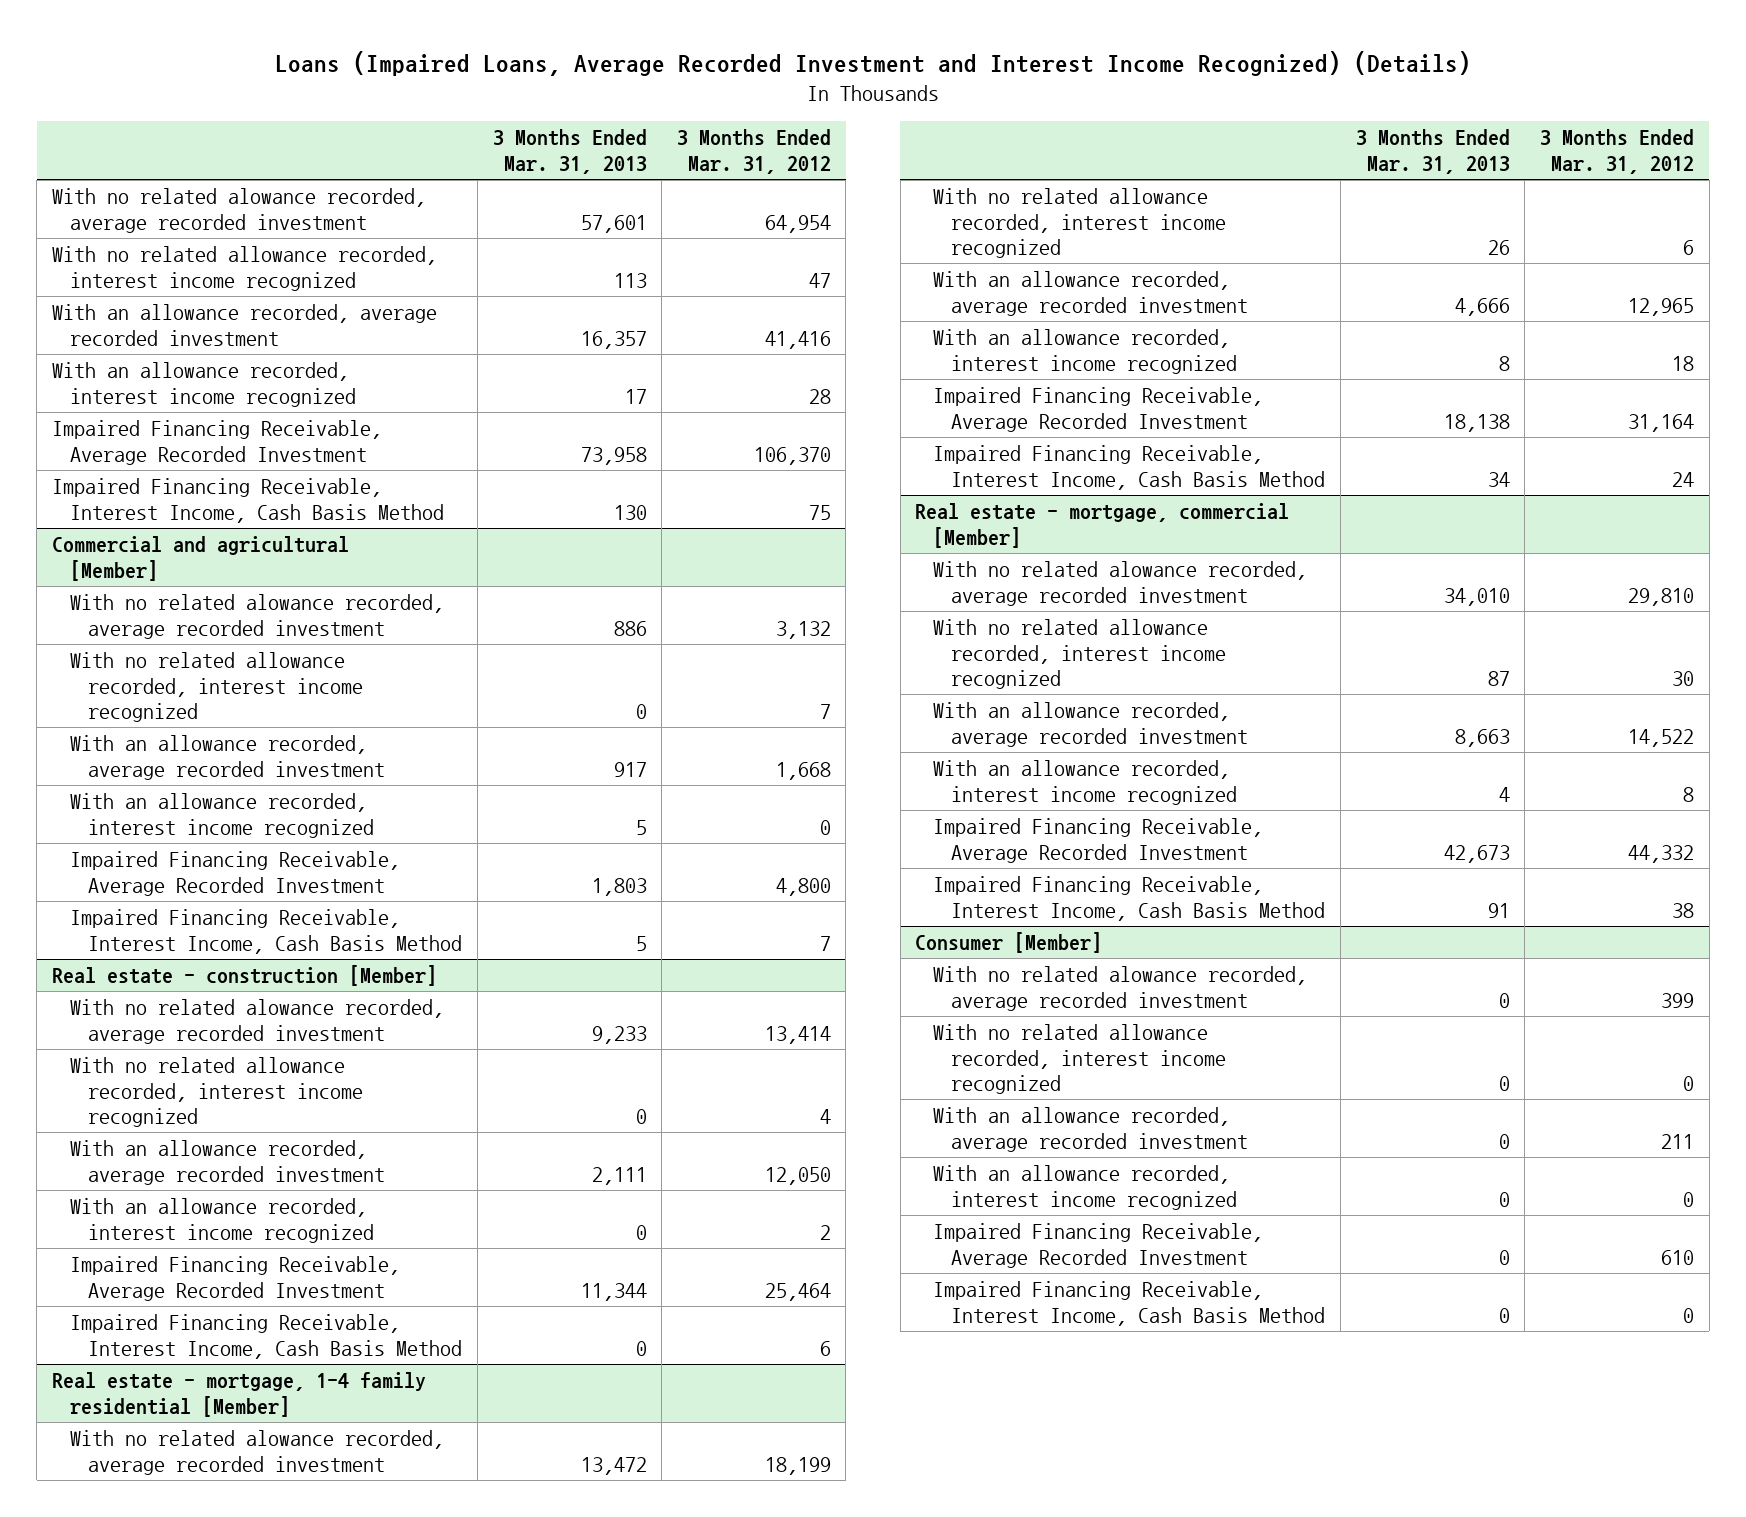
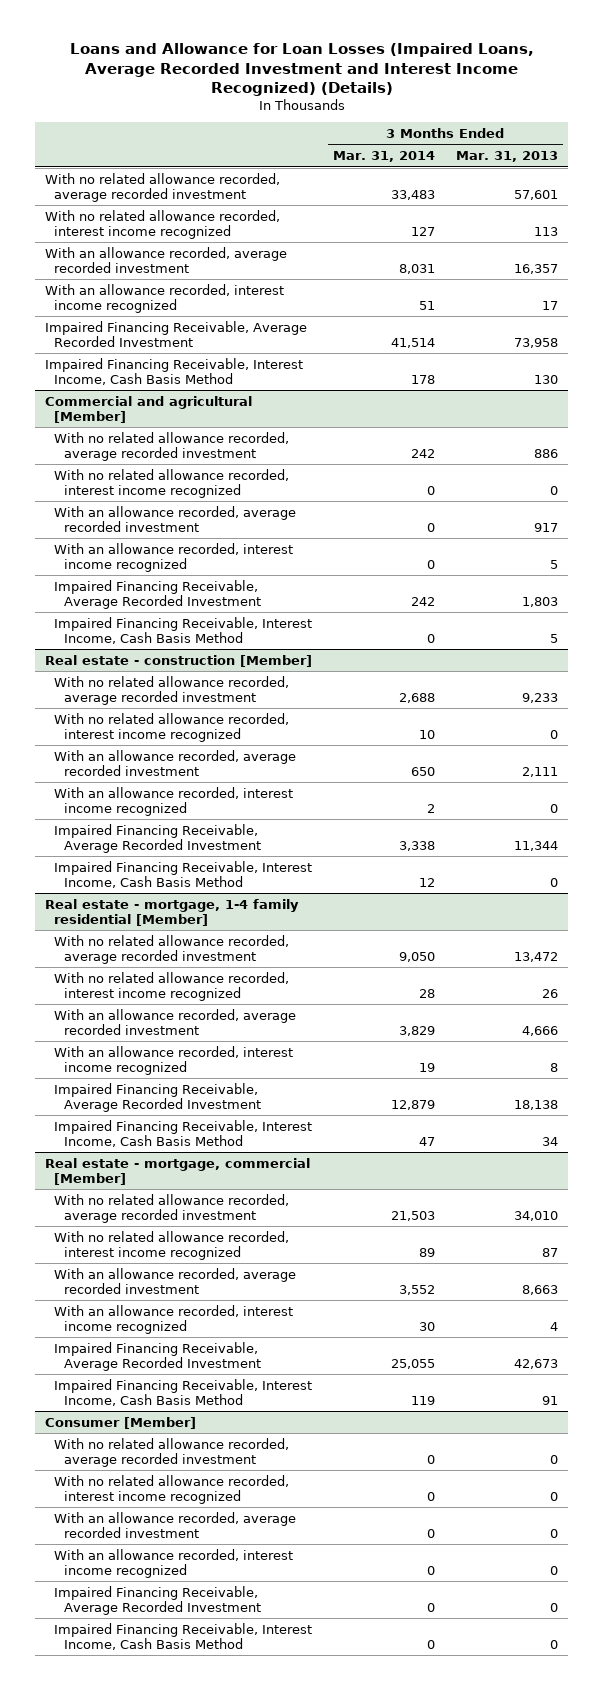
[274,50,1471,76] Loans (Impaired Loans, Average Recorded Investment and Interest Income Recognized) (Details) -> [69,43,534,97] Loans and Allowance for Loan Losses (Impaired Loans, Average Recorded Investment and Interest Income Recognized) (Details)
[676,129,831,174] 3 Months Ended Mar. 31, 2012 -> none
none -> [333,151,436,163] Mar. 31, 2014
[52,188,427,233] With no related alowance recorded, average recorded investment -> [45,172,281,202] With no related allowance recorded, average recorded investment
[70,594,445,639] With no related alowance recorded, average recorded investment -> [54,431,290,461] With no related allowance recorded, average recorded investment
[70,999,445,1044] With no related alowance recorded, average recorded investment -> [54,675,290,705] With no related allowance recorded, average recorded investment
[70,1430,445,1475] With no related alowance recorded, average recorded investment -> [54,934,290,964] With no related allowance recorded, average recorded investment
[933,561,1308,606] With no related alowance recorded, average recorded investment -> [54,1193,290,1223] With no related allowance recorded, average recorded investment
[933,966,1308,1011] With no related alowance recorded, average recorded investment -> [54,1437,290,1467] With no related allowance recorded, average recorded investment

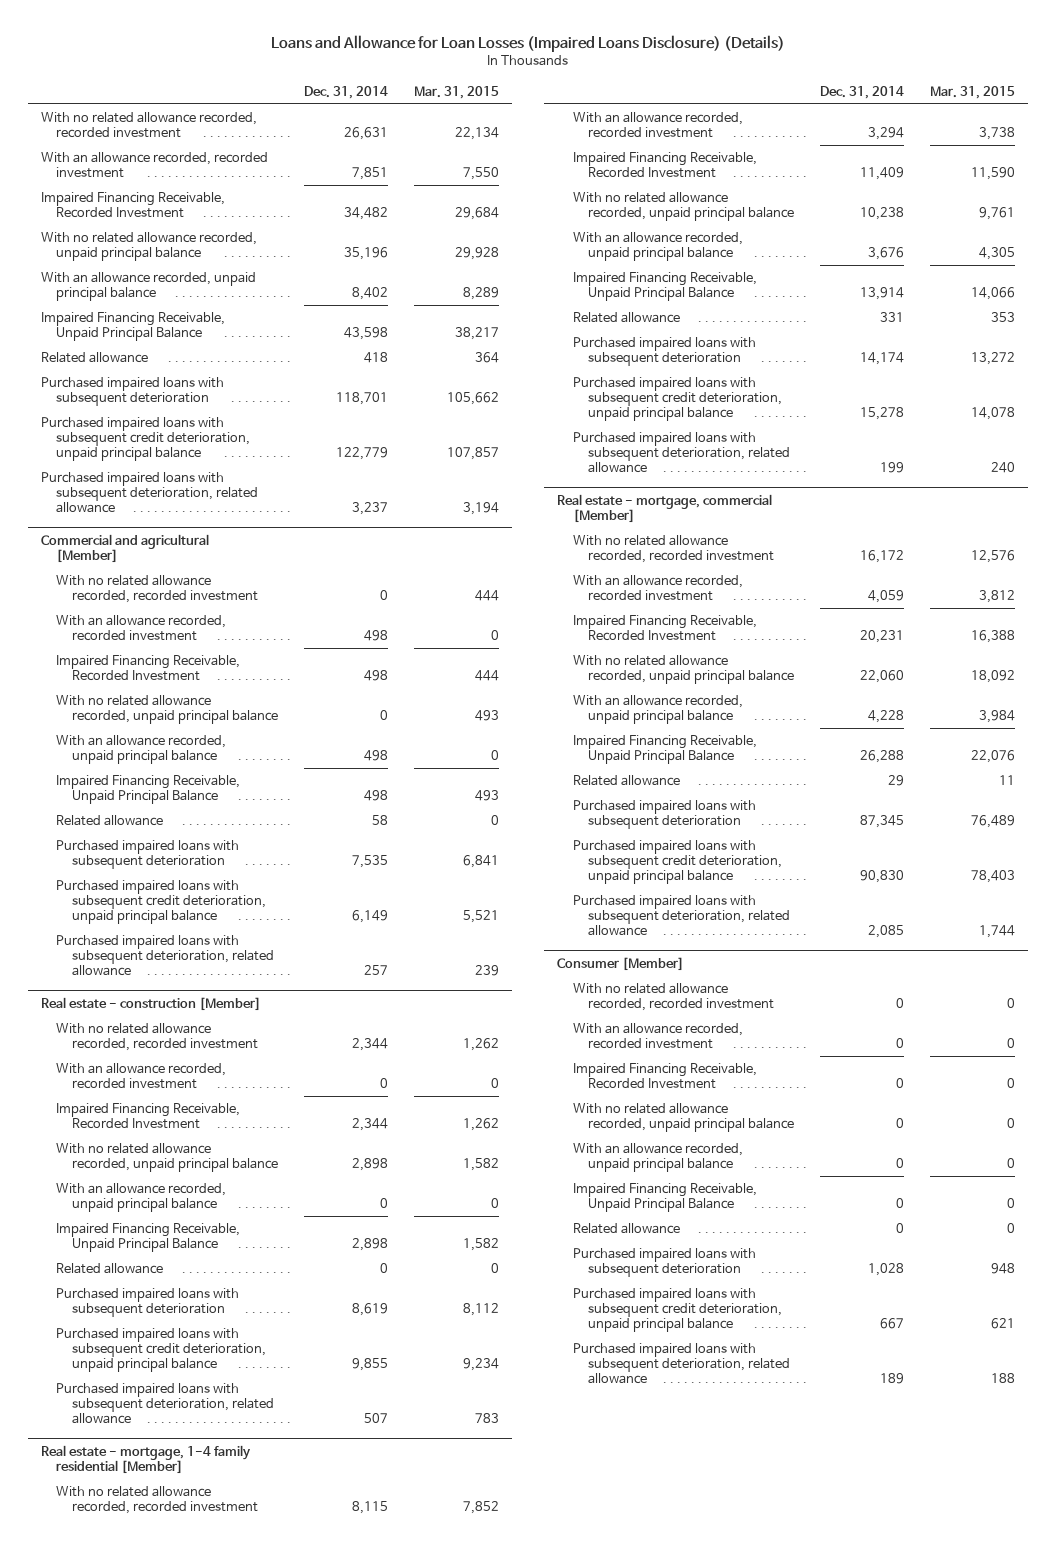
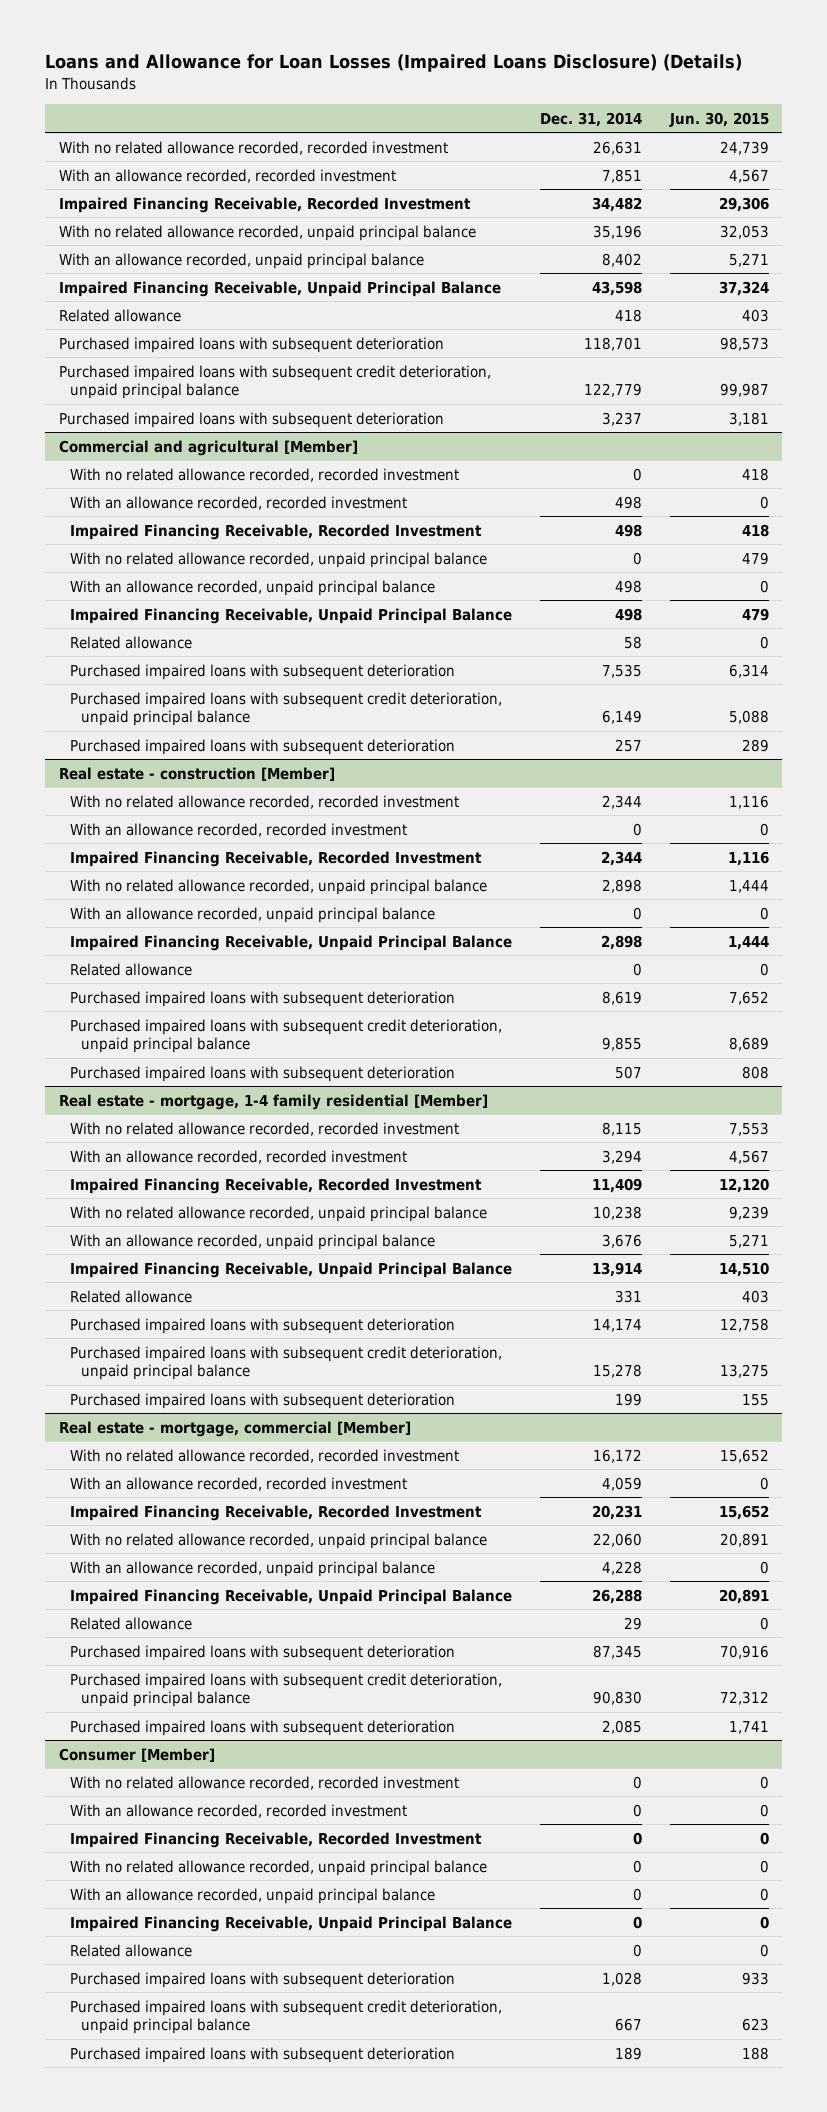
[413,85,499,99] Mar. 31, 2015 -> none
none -> [668,111,769,127] Jun. 30, 2015
[40,472,259,514] Purchased impaired loans with subsequent deterioration, related allowance -> [58,411,444,428] Purchased impaired loans with subsequent deterioration
[56,935,275,977] Purchased impaired loans with subsequent deterioration, related allowance -> [69,738,455,755] Purchased impaired loans with subsequent deterioration
[56,1383,275,1425] Purchased impaired loans with subsequent deterioration, related allowance -> [69,1065,455,1082] Purchased impaired loans with subsequent deterioration
[572,432,791,474] Purchased impaired loans with subsequent deterioration, related allowance -> [69,1392,455,1409] Purchased impaired loans with subsequent deterioration
[572,895,791,937] Purchased impaired loans with subsequent deterioration, related allowance -> [69,1719,455,1736] Purchased impaired loans with subsequent deterioration
[572,1343,791,1385] Purchased impaired loans with subsequent deterioration, related allowance -> [69,2046,455,2063] Purchased impaired loans with subsequent deterioration

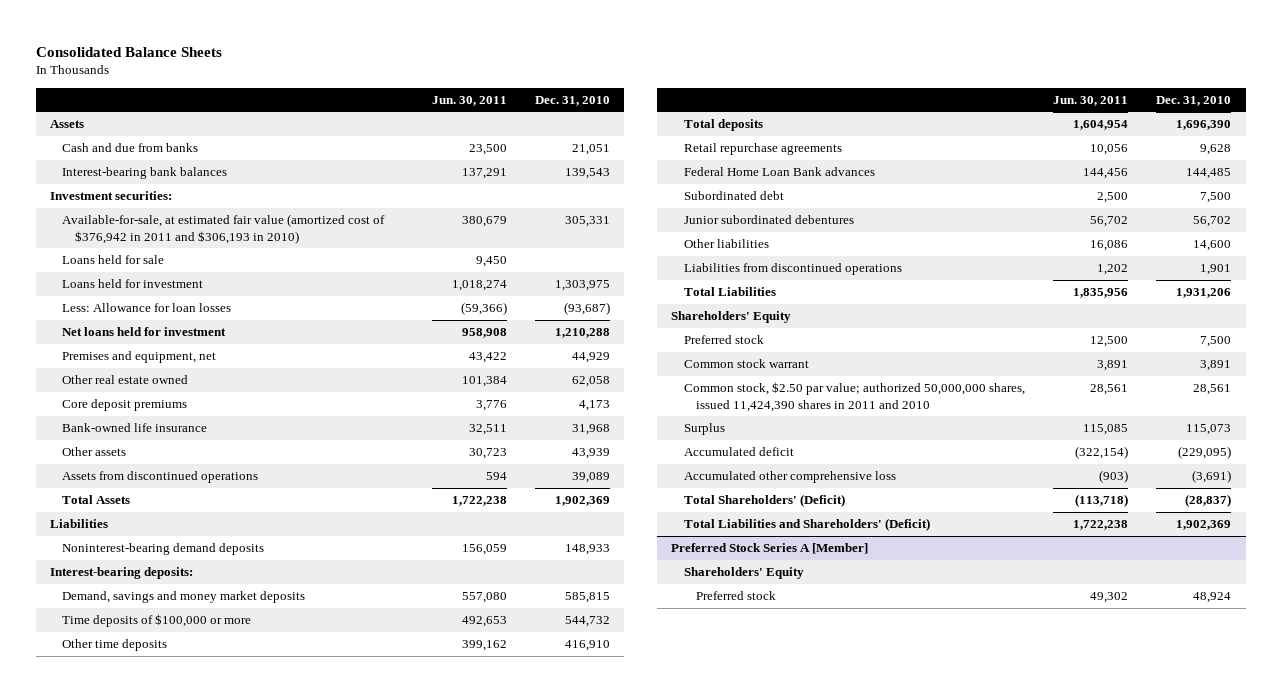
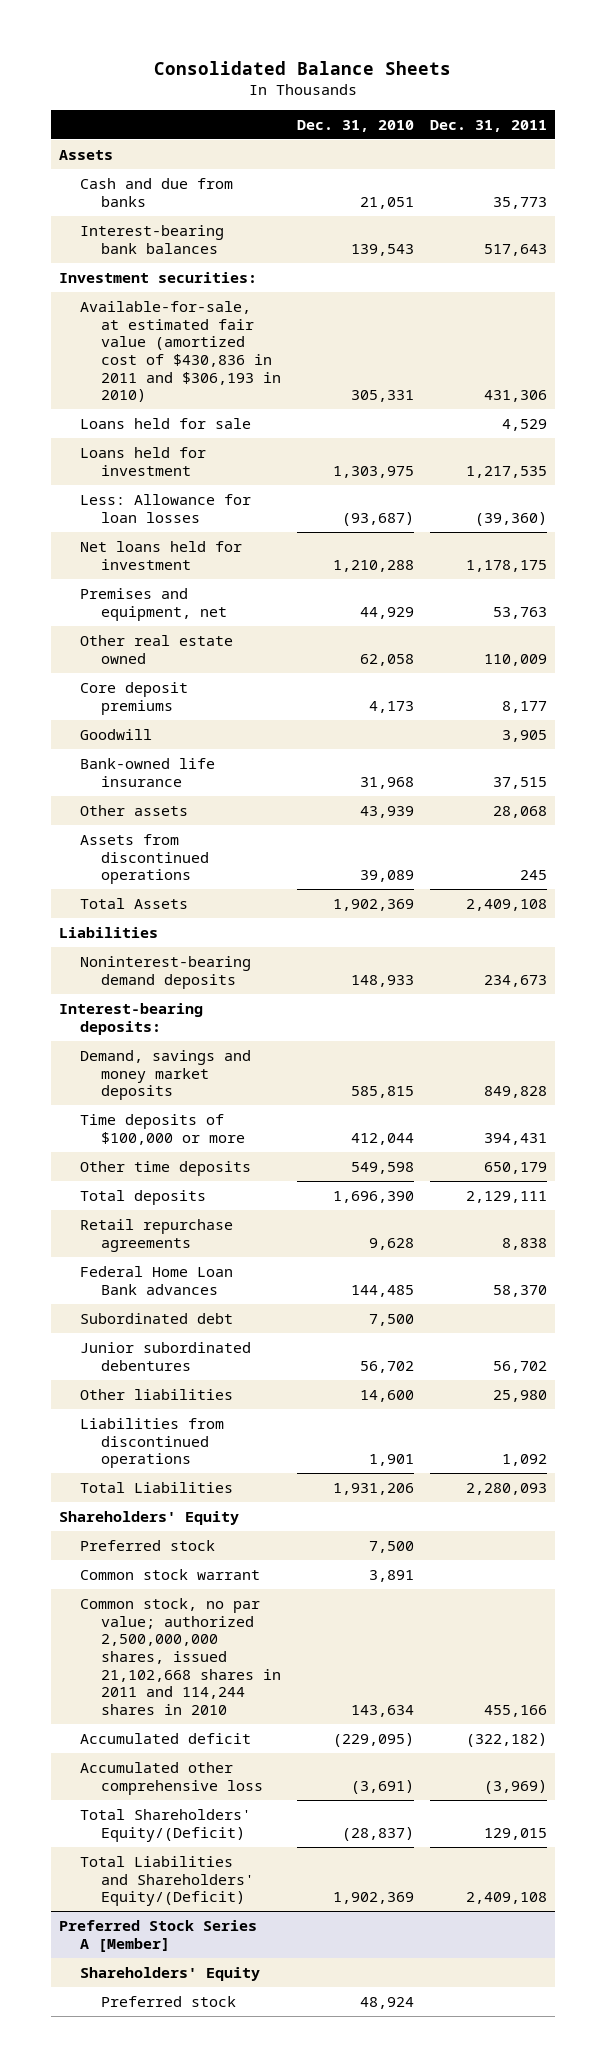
[431,95,507,106] Jun. 30, 2011 -> none
none -> [430,119,548,132] Dec. 31, 2011
[62,214,386,244] Available-for-sale, at estimated fair value (amortized cost of $376,942 in 2011 and $306,193 in 2010) -> [80,300,282,403] Available-for-sale, at estimated fair value (amortized cost of $430,836 in 2011 and $306,193 in 2010)
none -> [80,728,153,740] Goodwill
[565,616,611,628] 544,732 -> [351,1132,415,1145] 412,044
[565,640,611,652] 416,910 -> [351,1161,415,1174] 549,598
[683,423,725,436] Surplus -> none
[683,382,1025,412] Common stock, $2.50 par value; authorized 50,000,000 shares, issued 11,424,390 shares in 2011 and 2010 -> [80,1597,282,1716] Common stock, no par value; authorized 2,500,000,000 shares, issued 21,102,668 shares in 2011 and 114,244 shares in 2010
[1193,384,1232,396] 28,561 -> [351,1705,415,1718] 143,634
[683,494,845,508] Total Shareholders' (Deficit) -> [80,1808,252,1842] Total Shareholders' Equity/(Deficit)
[683,518,930,532] Total Liabilities and Shareholders' (Deficit) -> [80,1855,255,1907] Total Liabilities and Shareholders' Equity/(Deficit)

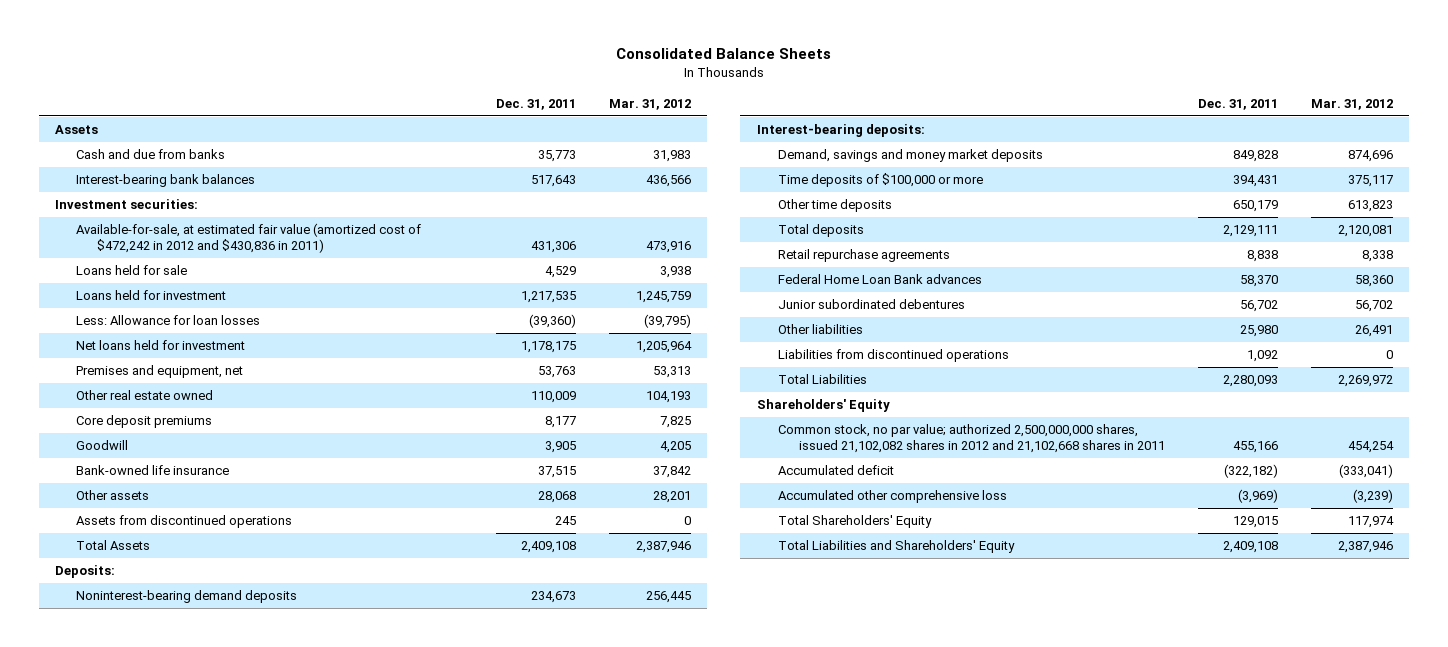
[297,119,415,132] Dec. 31, 2010 -> none
none -> [608,98,691,110] Mar. 31, 2012
[80,300,282,403] Available-for-sale, at estimated fair value (amortized cost of $430,836 in 2011 and $306,193 in 2010) -> [76,223,422,254] Available-for-sale, at estimated fair value (amortized cost of $472,242 in 2012 and $430,836 in 2011)
[59,926,159,938] Liabilities -> none
none -> [55,565,116,579] Deposits:
[80,1312,234,1324] Subordinated debt -> none
[80,1539,216,1551] Preferred stock -> none
[80,1568,261,1580] Common stock warrant -> none
[80,1597,282,1716] Common stock, no par value; authorized 2,500,000,000 shares, issued 21,102,668 shares in 2011 and 114,244 shares in 2010 -> [777,424,1165,454] Common stock, no par value; authorized 2,500,000,000 shares, issued 21,102,082 shares in 2012 and 21,102,668 shares in 2011
[59,1919,258,1952] Preferred Stock Series A [Member] -> none
[80,1966,261,1981] Shareholders' Equity -> none
[101,1995,237,2007] Preferred stock -> none
[80,1808,252,1842] Total Shareholders' Equity/(Deficit) -> [777,515,932,529] Total Shareholders' Equity
[80,1855,255,1907] Total Liabilities and Shareholders' Equity/(Deficit) -> [777,540,1015,554] Total Liabilities and Shareholders' Equity

